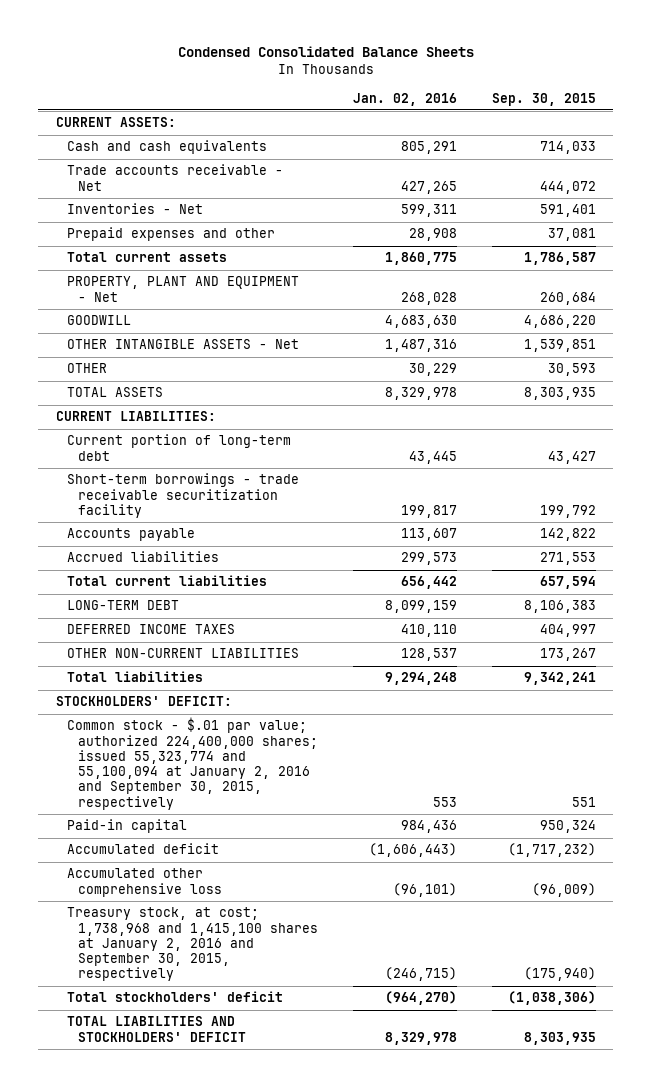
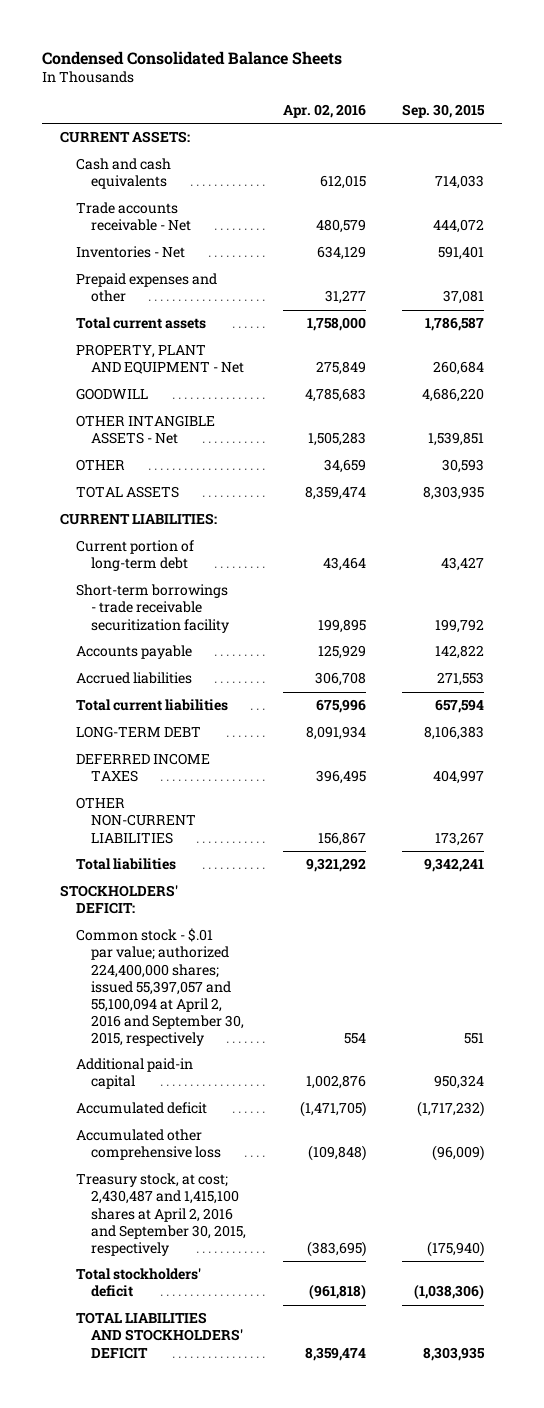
[352,92,457,106] Jan. 02, 2016 -> none
none -> [282,103,366,118] Apr. 02, 2016
[67,717,319,810] Common stock - $.01 par value; authorized 224,400,000 shares; issued 55,323,774 and 55,100,094 at January 2, 2016 and September 30, 2015, respectively -> [75,928,245,1047] Common stock - $.01 par value; authorized 224,400,000 shares; issued 55,397,057 and 55,100,094 at April 2, 2016 and September 30, 2015, respectively
[67,819,188,834] Paid-in capital -> [75,1058,193,1090] Additional paid-in capital
[67,907,319,982] Treasury stock, at cost; 1,738,968 and 1,415,100 shares at January 2, 2016 and September 30, 2015, respectively -> [75,1173,247,1256] Treasury stock, at cost; 2,430,487 and 1,415,100 shares at April 2, 2016 and September 30, 2015, respectively

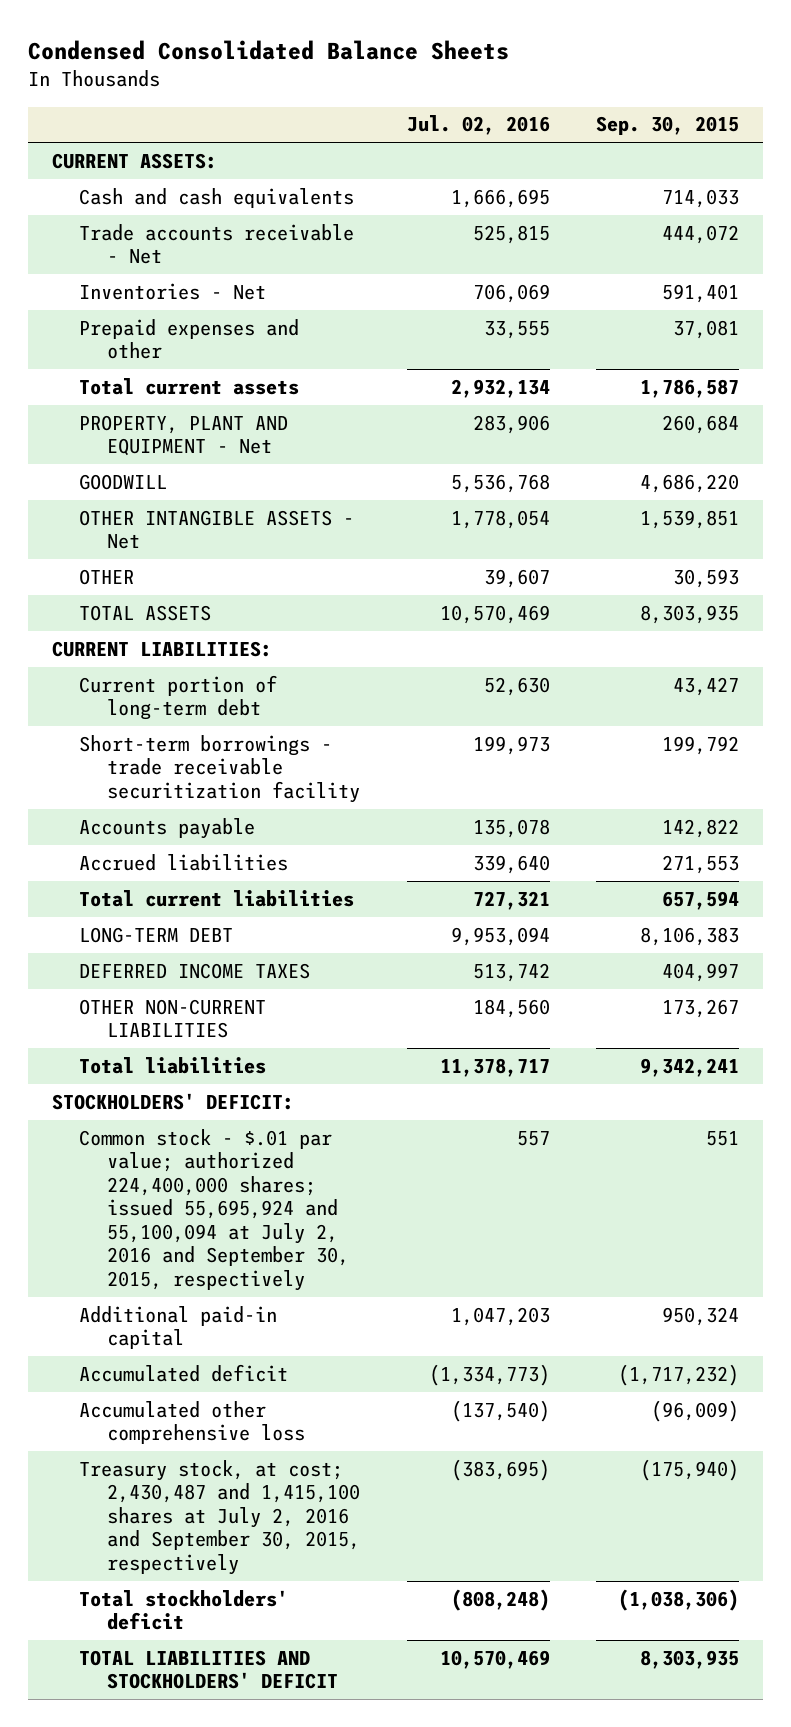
[282,103,366,118] Apr. 02, 2016 -> none
none -> [406,115,550,136] Jul. 02, 2016
[75,928,245,1047] Common stock - $.01 par value; authorized 224,400,000 shares; issued 55,397,057 and 55,100,094 at April 2, 2016 and September 30, 2015, respectively -> [79,1128,350,1291] Common stock - $.01 par value; authorized 224,400,000 shares; issued 55,695,924 and 55,100,094 at July 2, 2016 and September 30, 2015, respectively
[75,1173,247,1256] Treasury stock, at cost; 2,430,487 and 1,415,100 shares at April 2, 2016 and September 30, 2015, respectively -> [79,1459,361,1575] Treasury stock, at cost; 2,430,487 and 1,415,100 shares at July 2, 2016 and September 30, 2015, respectively

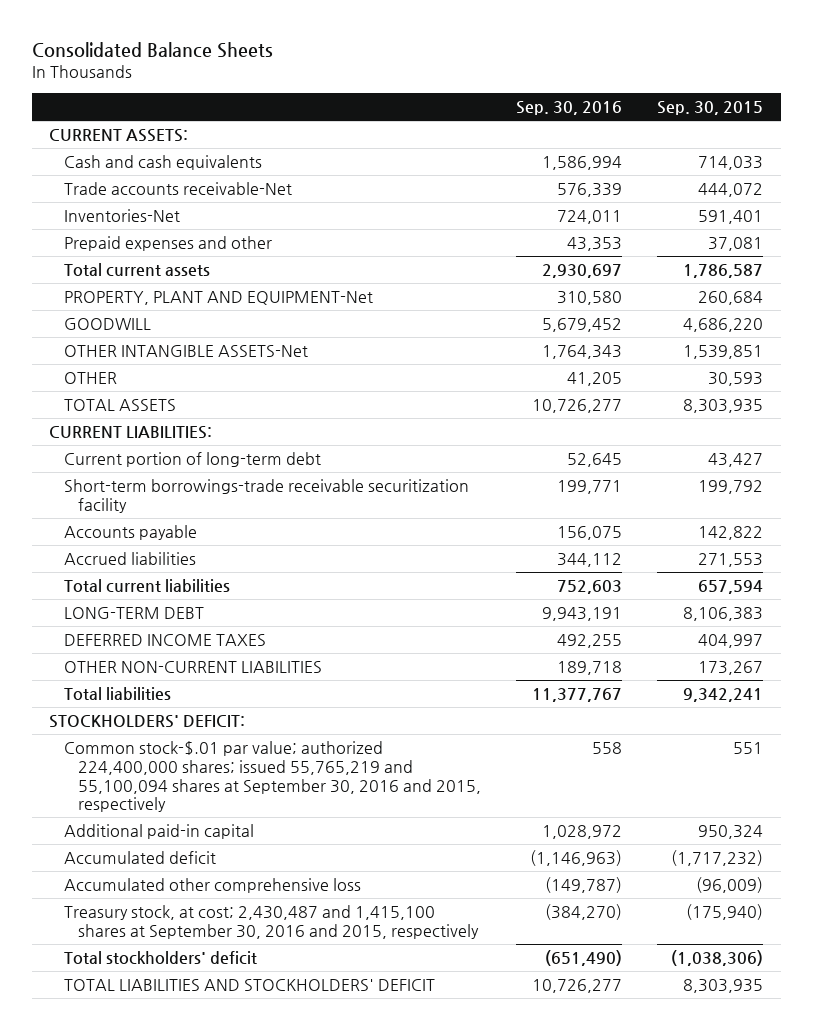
[28,40,510,61] Condensed Consolidated Balance Sheets -> [31,42,273,59] Consolidated Balance Sheets
[406,115,550,136] Jul. 02, 2016 -> none
none -> [516,101,623,116] Sep. 30, 2016
[79,223,355,265] Trade accounts receivable - Net -> [63,182,292,196] Trade accounts receivable-Net
[79,282,267,300] Inventories - Net -> [63,209,180,223] Inventories-Net
[79,414,289,457] PROPERTY, PLANT AND EQUIPMENT - Net -> [63,291,373,306] PROPERTY, PLANT AND EQUIPMENT-Net
[79,509,355,550] OTHER INTANGIBLE ASSETS - Net -> [63,345,308,358] OTHER INTANGIBLE ASSETS-Net
[79,734,361,803] Short-term borrowings - trade receivable securitization facility -> [63,479,469,513] Short-term borrowings-trade receivable securitization facility
[79,1128,350,1291] Common stock - $.01 par value; authorized 224,400,000 shares; issued 55,695,924 and 55,100,094 at July 2, 2016 and September 30, 2015, respectively -> [63,741,482,813] Common stock-$.01 par value; authorized 224,400,000 shares; issued 55,765,219 and 55,100,094 shares at September 30, 2016 and 2015, respectively
[79,1459,361,1575] Treasury stock, at cost; 2,430,487 and 1,415,100 shares at July 2, 2016 and September 30, 2015, respectively -> [63,905,480,939] Treasury stock, at cost; 2,430,487 and 1,415,100 shares at September 30, 2016 and 2015, respectively

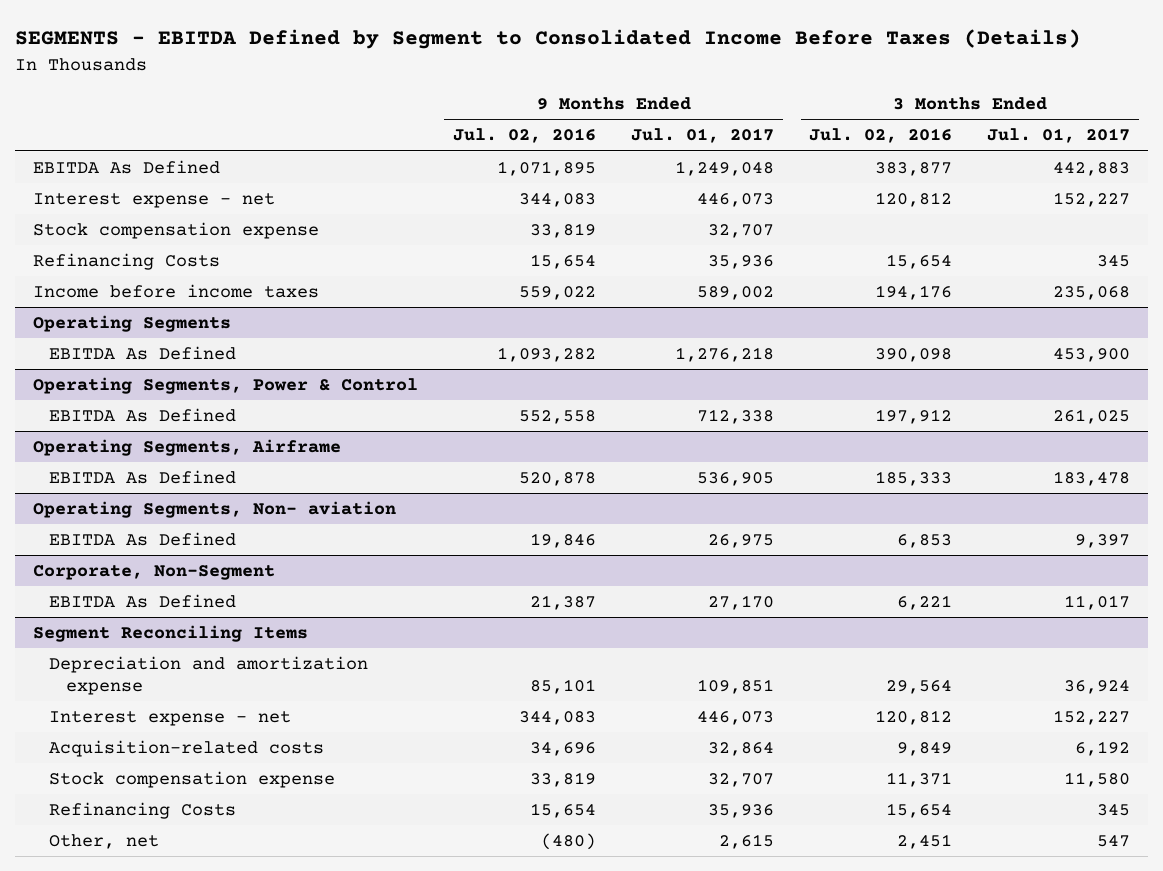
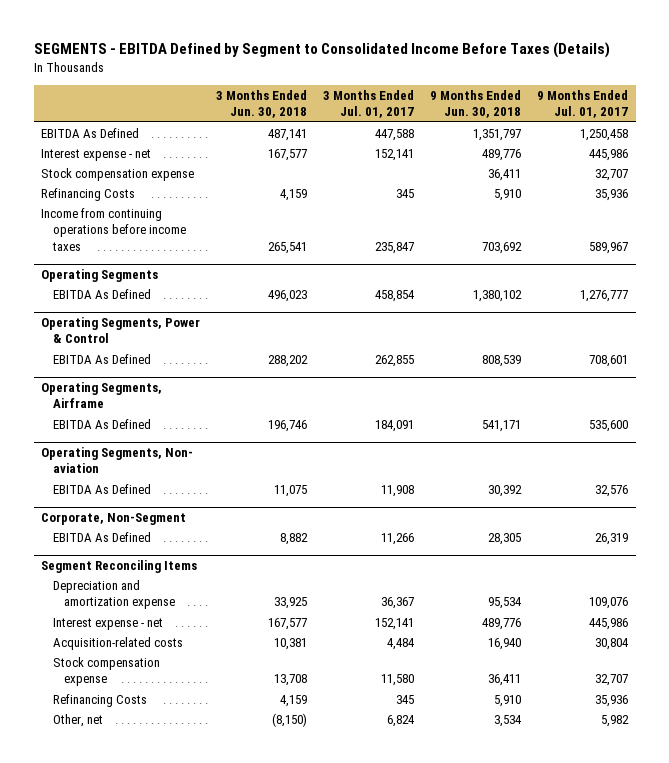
[453,128,597,144] Jul. 02, 2016 -> none
[809,128,953,144] Jul. 02, 2016 -> none
none -> [216,89,308,119] 3 Months Ended Jun. 30, 2018
none -> [430,89,522,119] 9 Months Ended Jun. 30, 2018
[675,161,775,177] 1,249,048 -> [579,128,628,141] 1,250,458
[1053,162,1131,177] 442,883 -> [375,128,415,141] 447,588
[697,193,775,208] 446,073 -> [588,148,628,161] 445,986
[1053,192,1131,208] 152,227 -> [375,148,415,161] 152,141
[32,284,319,299] Income before income taxes -> [41,207,186,251] Income from continuing operations before income taxes
[697,286,775,301] 589,002 -> [588,241,628,254] 589,967
[1053,286,1131,301] 235,068 -> [375,241,415,254] 235,847
[675,347,775,363] 1,276,218 -> [579,289,628,302] 1,276,777
[1053,348,1131,363] 453,900 -> [375,289,416,302] 458,854
[697,409,775,425] 712,338 -> [588,354,628,367] 708,601
[1053,409,1131,425] 261,025 -> [375,354,415,367] 262,855
[697,472,775,487] 536,905 -> [588,419,628,432] 535,600
[1053,471,1131,487] 183,478 -> [375,419,415,432] 184,091
[708,534,775,549] 26,975 -> [594,484,628,497] 32,576
[1075,534,1131,549] 9,397 -> [381,484,415,497] 11,908
[708,595,775,611] 27,170 -> [594,532,628,545] 26,319
[1064,595,1131,611] 11,017 -> [381,532,415,545] 11,266
[697,678,775,694] 109,851 -> [588,597,628,610] 109,076
[1064,679,1131,694] 36,924 -> [381,597,415,610] 36,367
[697,711,775,726] 446,073 -> [588,617,628,630] 445,986
[1053,710,1131,726] 152,227 -> [375,617,415,630] 152,141
[708,742,775,757] 32,864 -> [594,637,629,650] 30,804
[1075,741,1131,757] 6,192 -> [387,637,416,650] 4,484
[719,834,775,850] 2,615 -> [600,714,629,727] 5,982
[1097,835,1131,848] 547 -> [387,714,416,727] 6,824

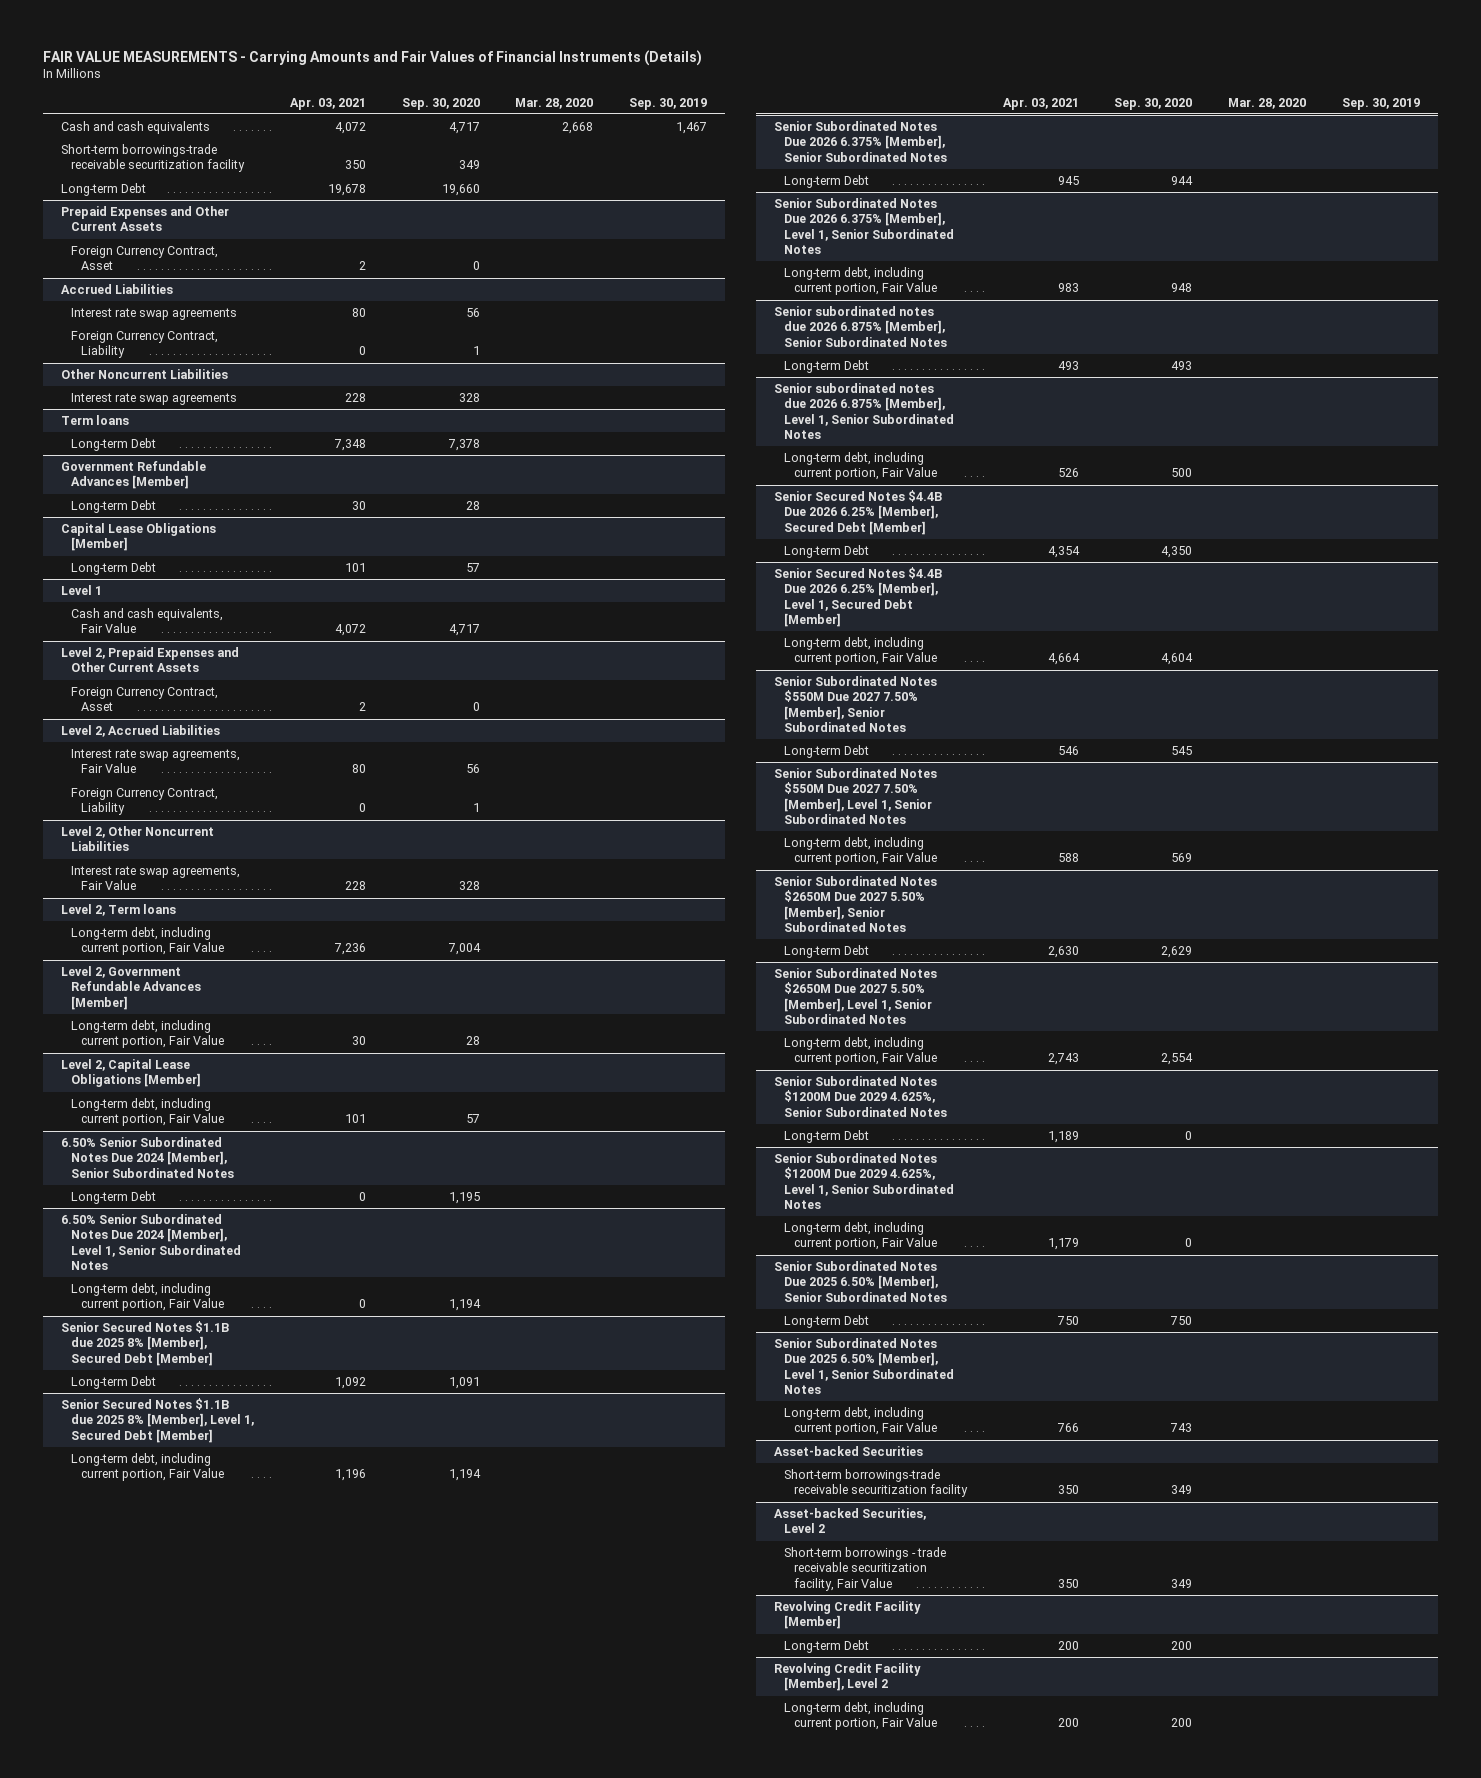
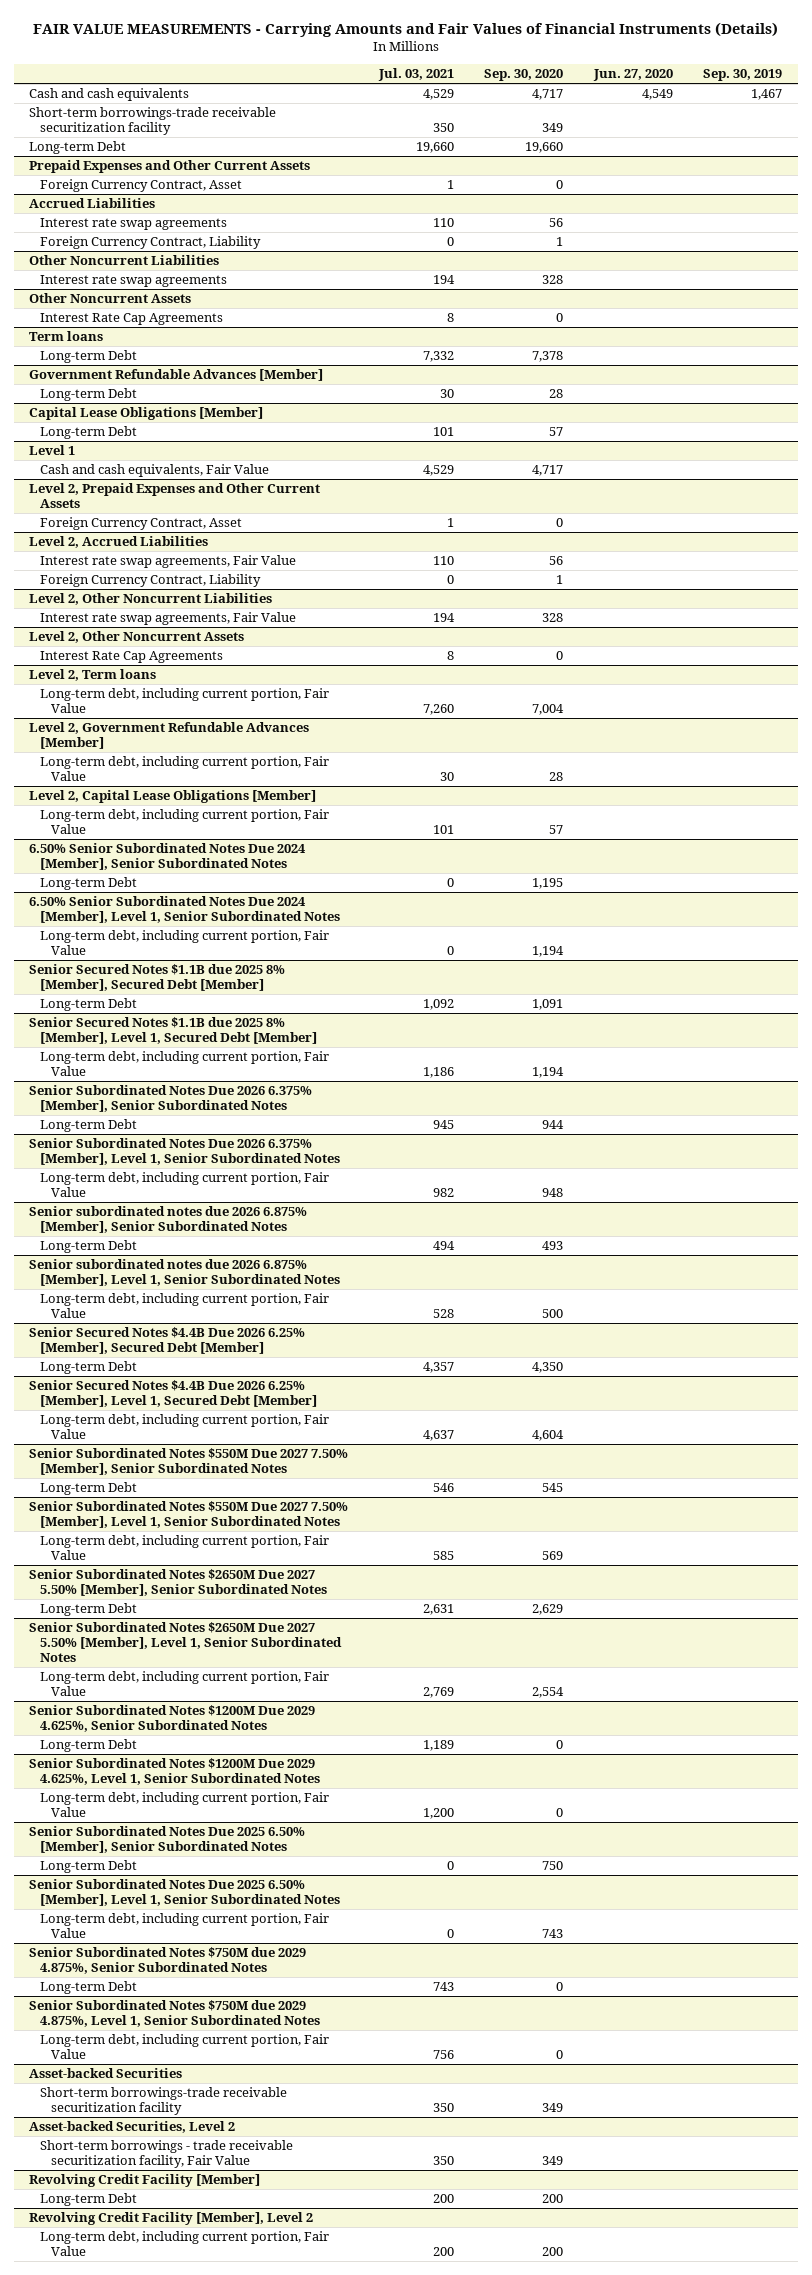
[289,97,366,110] Apr. 03, 2021 -> none
[515,97,594,109] Mar. 28, 2020 -> none
none -> [377,68,454,82] Jul. 03, 2021
none -> [592,69,673,82] Jun. 27, 2020
none -> [29,293,192,304] Other Noncurrent Assets
none -> [40,313,224,326] Interest Rate Cap Agreements
none -> [29,631,245,644] Level 2, Other Noncurrent Assets
none -> [40,651,224,664] Interest Rate Cap Agreements
none -> [29,1947,307,1975] Senior Subordinated Notes $750M due 2029 4.875%, Senior Subordinated Notes
none -> [40,1981,138,1995] Long-term Debt
none -> [29,2000,321,2028] Senior Subordinated Notes $750M due 2029 4.875%, Level 1, Senior Subordinated Notes
none -> [40,2034,330,2060] Long-term debt, including current portion, Fair Value

